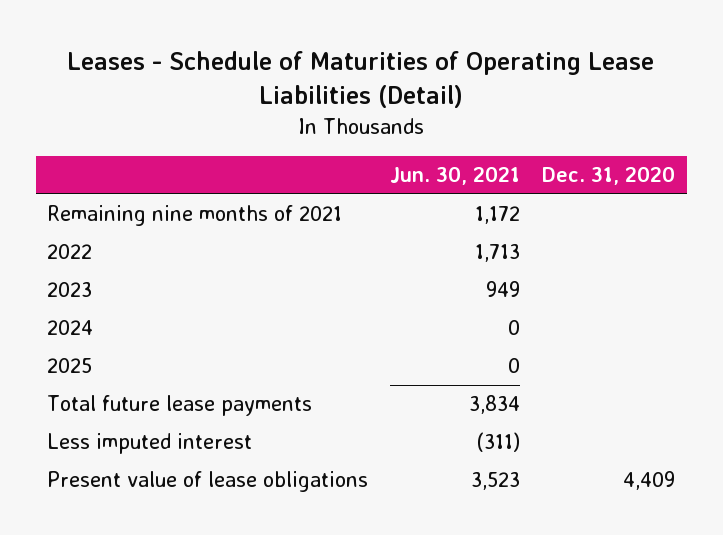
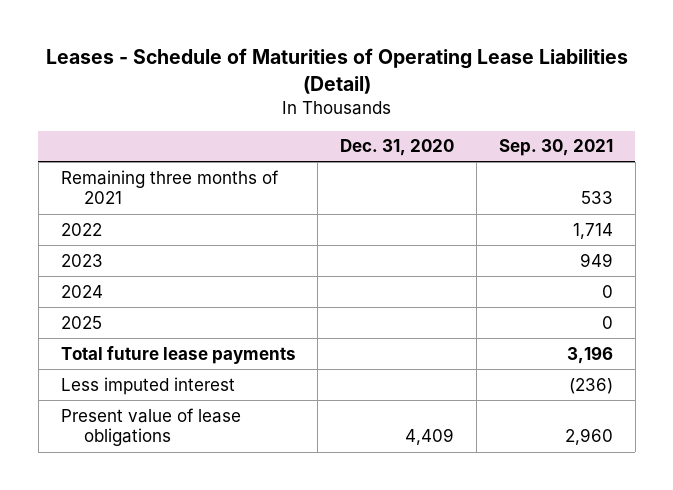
[390,166,521,186] Jun. 30, 2021 -> none
none -> [498,139,613,157] Sep. 30, 2021
[47,205,343,227] Remaining nine months of 2021 -> [60,169,279,205] Remaining three months of 2021

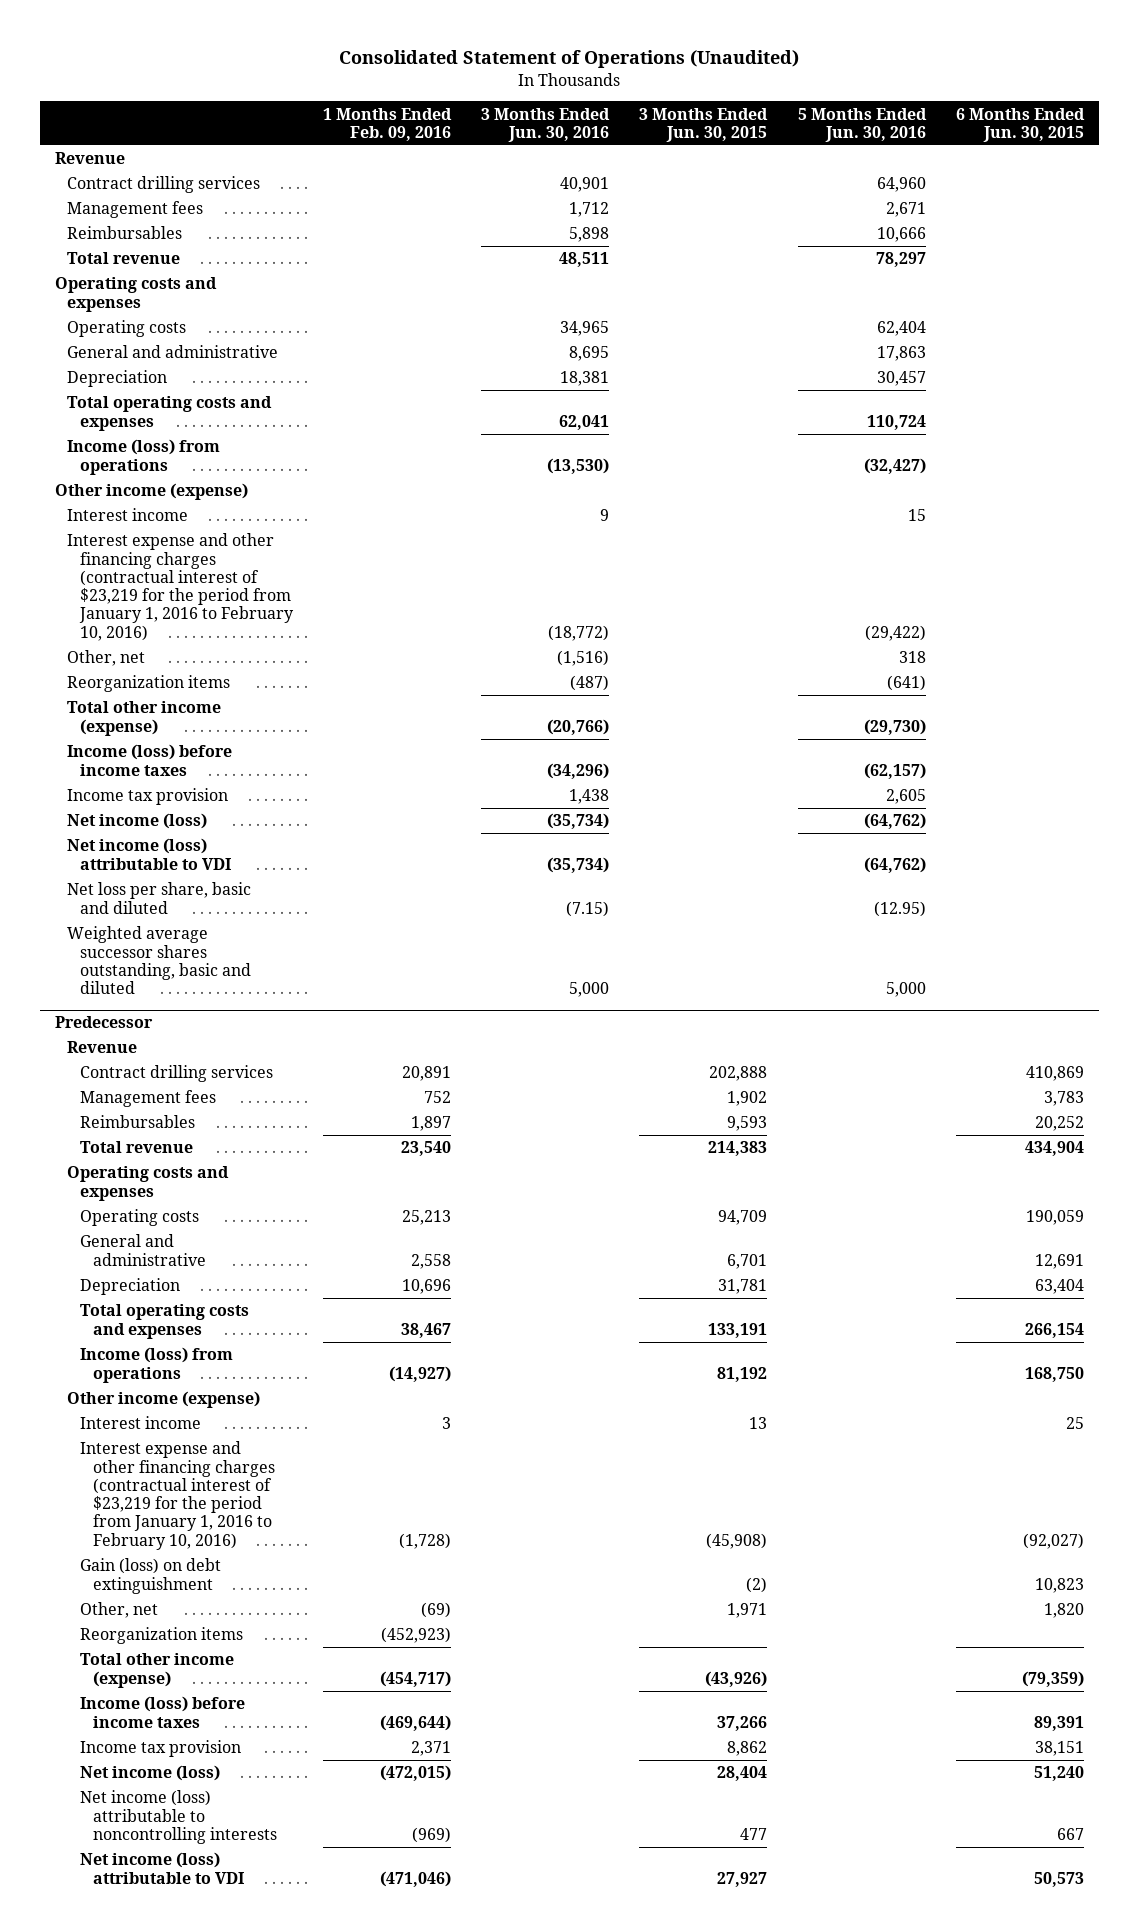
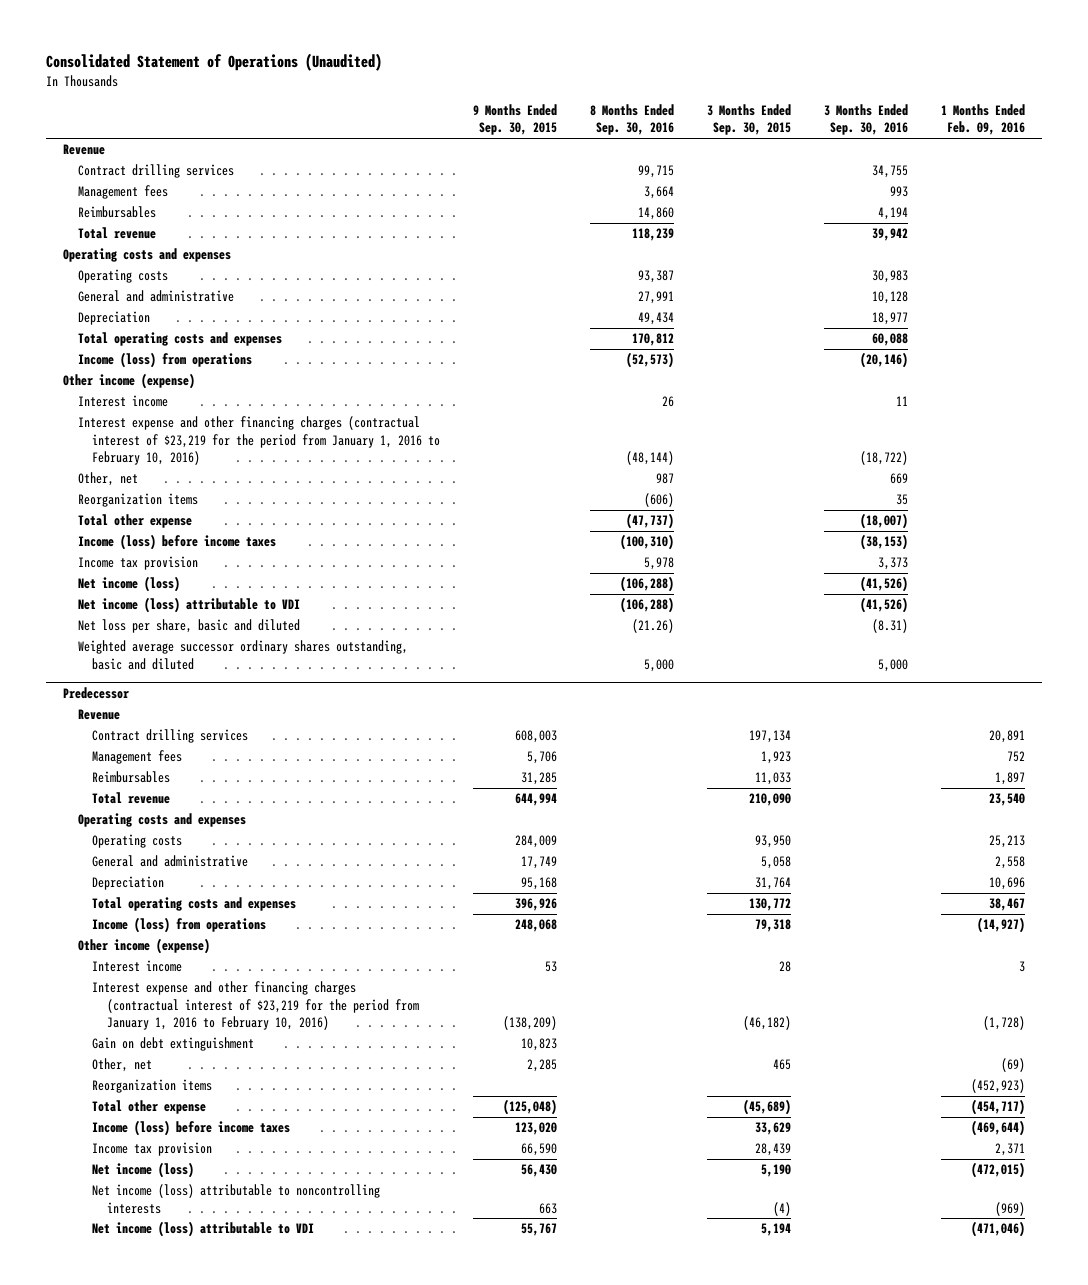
[481,107,611,143] 3 Months Ended Jun. 30, 2016 -> none
[639,107,769,143] 3 Months Ended Jun. 30, 2015 -> none
[797,107,927,143] 5 Months Ended Jun. 30, 2016 -> none
[955,107,1085,143] 6 Months Ended Jun. 30, 2015 -> none
none -> [473,104,558,136] 9 Months Ended Sep. 30, 2015
none -> [590,104,675,136] 8 Months Ended Sep. 30, 2016
none -> [707,104,792,136] 3 Months Ended Sep. 30, 2015
none -> [824,104,909,136] 3 Months Ended Sep. 30, 2016
[67,701,222,736] Total other income (expense) -> [77,514,192,529] Total other expense
[67,926,252,995] Weighted average successor shares outstanding, basic and diluted -> [77,640,408,670] Weighted average successor ordinary shares outstanding, basic and diluted
[80,1558,222,1594] Gain (loss) on debt extinguishment -> [92,1037,255,1052] Gain on debt extinguishment
[80,1653,235,1688] Total other income (expense) -> [92,1100,207,1115] Total other expense

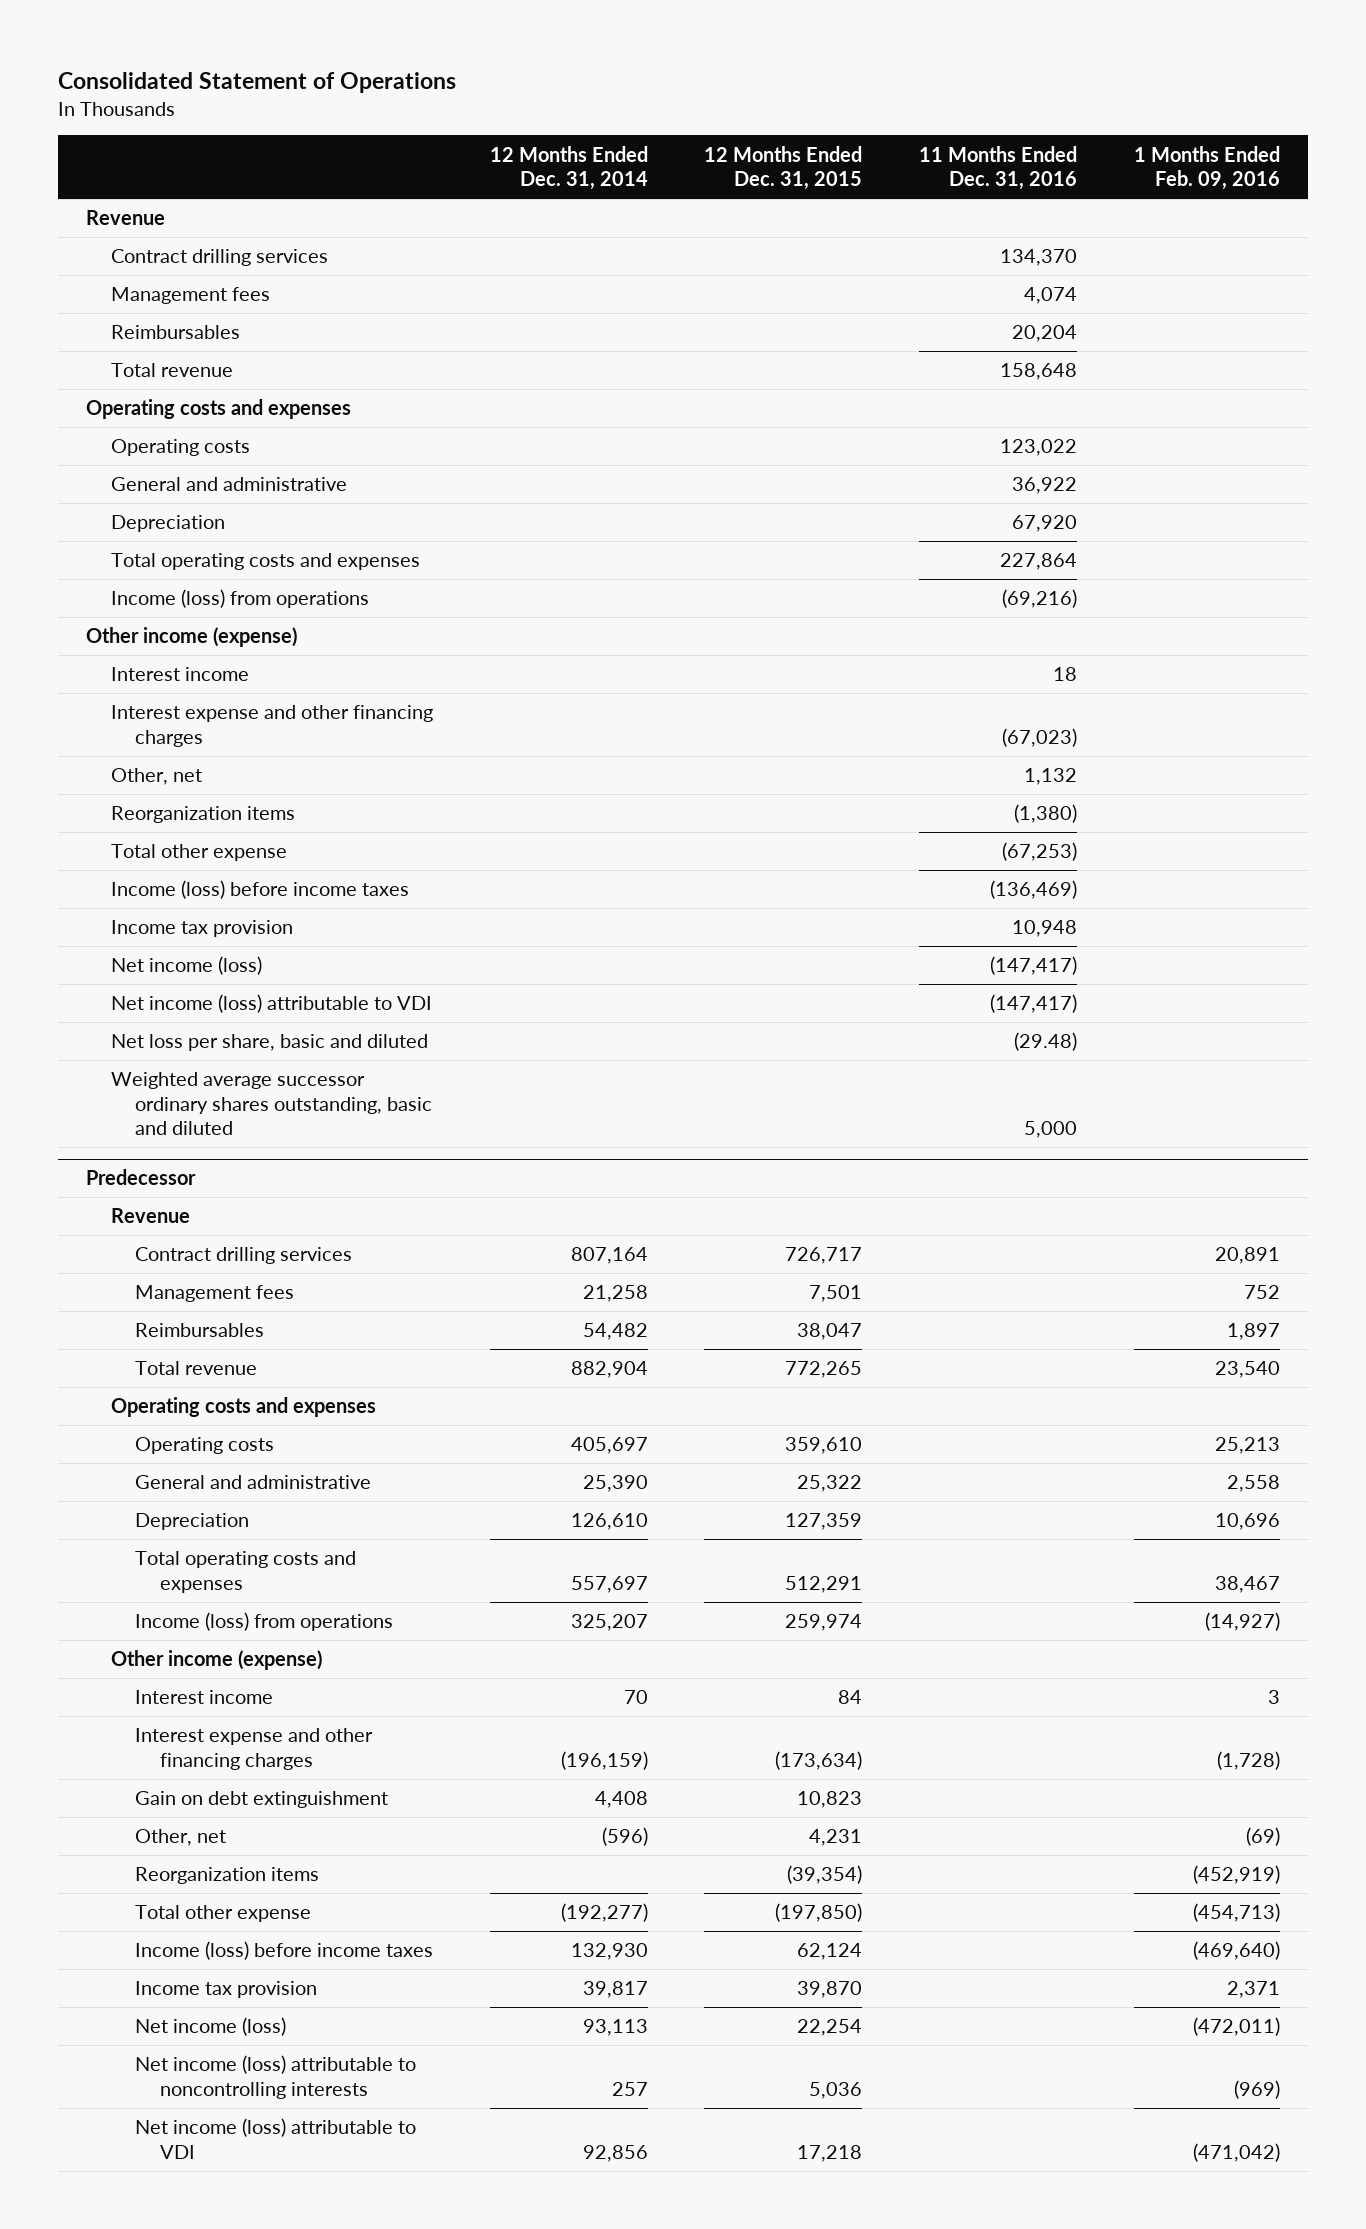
[46,53,383,72] Consolidated Statement of Operations (Unaudited) -> [58,71,457,93] Consolidated Statement of Operations
[473,104,558,136] 9 Months Ended Sep. 30, 2015 -> none
[590,104,675,136] 8 Months Ended Sep. 30, 2016 -> none
[707,104,792,136] 3 Months Ended Sep. 30, 2015 -> none
[824,104,909,136] 3 Months Ended Sep. 30, 2016 -> none
none -> [489,145,648,191] 12 Months Ended Dec. 31, 2014
none -> [704,145,863,191] 12 Months Ended Dec. 31, 2015
none -> [918,145,1077,191] 11 Months Ended Dec. 31, 2016
[77,416,441,465] Interest expense and other financing charges (contractual interest of $23,219 for the period from January 1, 2016 to February 10, 2016) -> [110,705,433,747] Interest expense and other financing charges
[92,981,420,1030] Interest expense and other financing charges (contractual interest of $23,219 for the period from January 1, 2016 to February 10, 2016) -> [135,1728,374,1770] Interest expense and other financing charges
[971,1079,1026,1094] (452,923) -> [1192,1865,1280,1885] (452,919)
[971,1099,1026,1116] (454,717) -> [1192,1903,1280,1923] (454,713)
[971,1120,1026,1137] (469,644) -> [1192,1941,1280,1961] (469,640)
[971,1162,1026,1179] (472,015) -> [1192,2017,1280,2037] (472,011)
[971,1221,1026,1238] (471,046) -> [1192,2142,1280,2162] (471,042)

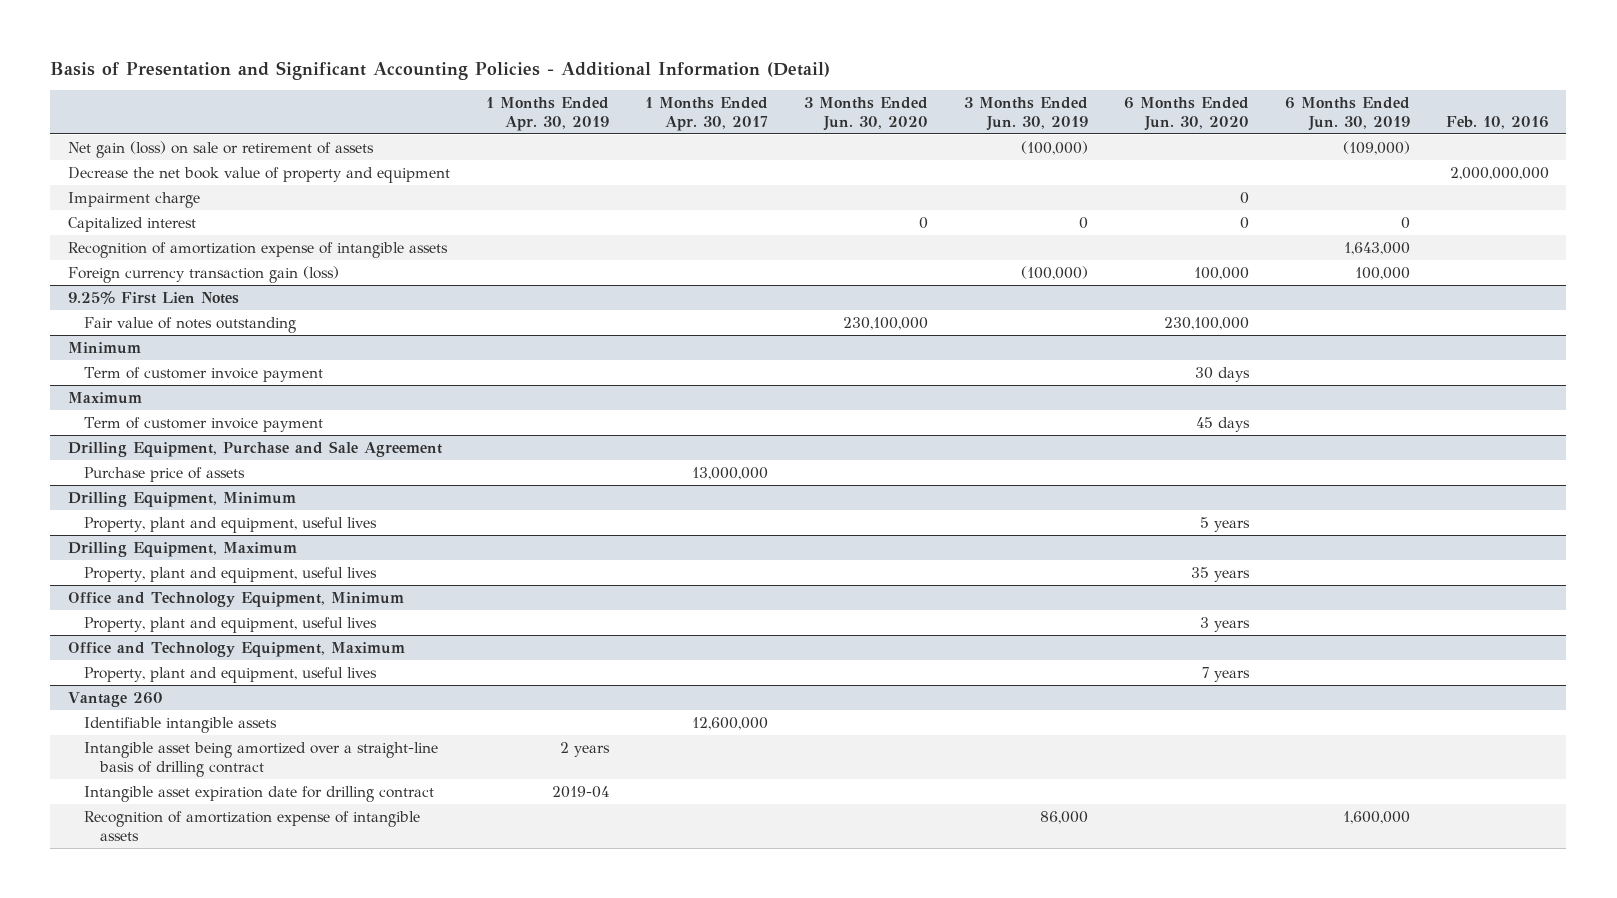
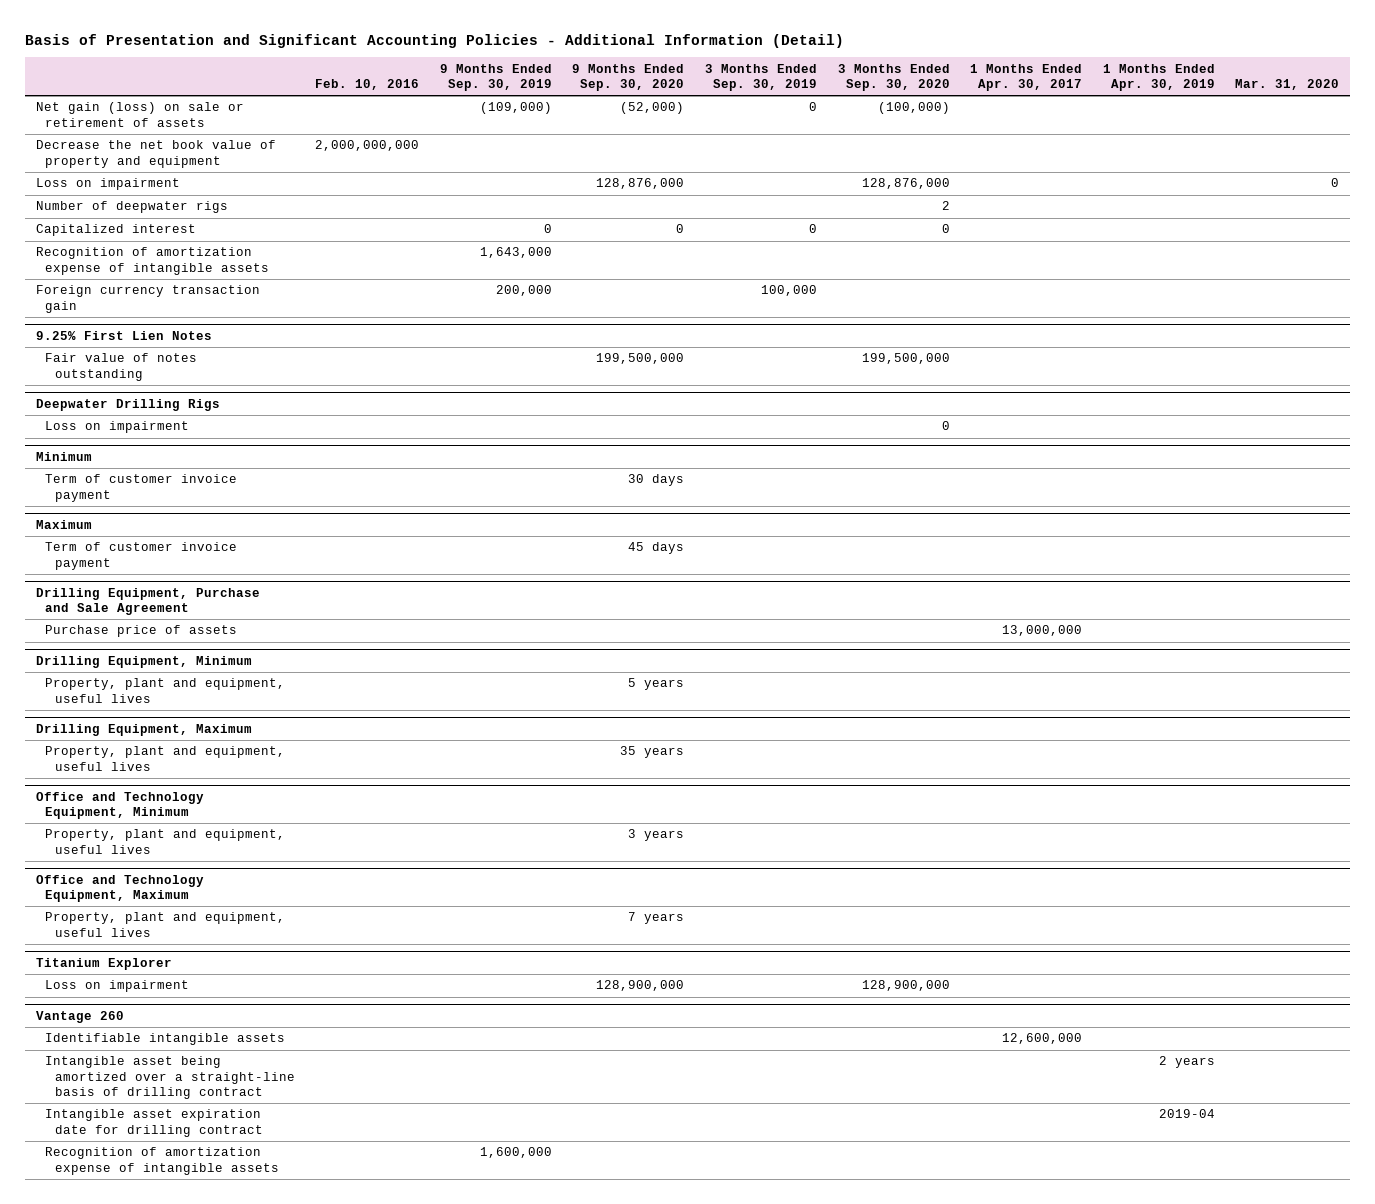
[804,96,929,131] 3 Months Ended Jun. 30, 2020 -> none
[963,96,1088,131] 3 Months Ended Jun. 30, 2019 -> none
[1123,96,1249,131] 6 Months Ended Jun. 30, 2020 -> none
[1284,96,1410,131] 6 Months Ended Jun. 30, 2019 -> none
none -> [439,63,552,91] 9 Months Ended Sep. 30, 2019
none -> [572,63,685,91] 9 Months Ended Sep. 30, 2020
none -> [705,63,818,91] 3 Months Ended Sep. 30, 2019
none -> [837,63,950,91] 3 Months Ended Sep. 30, 2020
none -> [1235,78,1340,90] Mar. 31, 2020
[68,191,201,208] Impairment charge -> [35,178,180,191] Loss on impairment
none -> [35,201,228,214] Number of deepwater rigs
[68,265,340,283] Foreign currency transaction gain (loss) -> [35,285,260,313] Foreign currency transaction gain
none -> [35,399,220,412] Deepwater Drilling Rigs
none -> [45,421,190,434] Loss on impairment
none -> [35,958,172,971] Titanium Explorer
none -> [45,980,190,993] Loss on impairment

